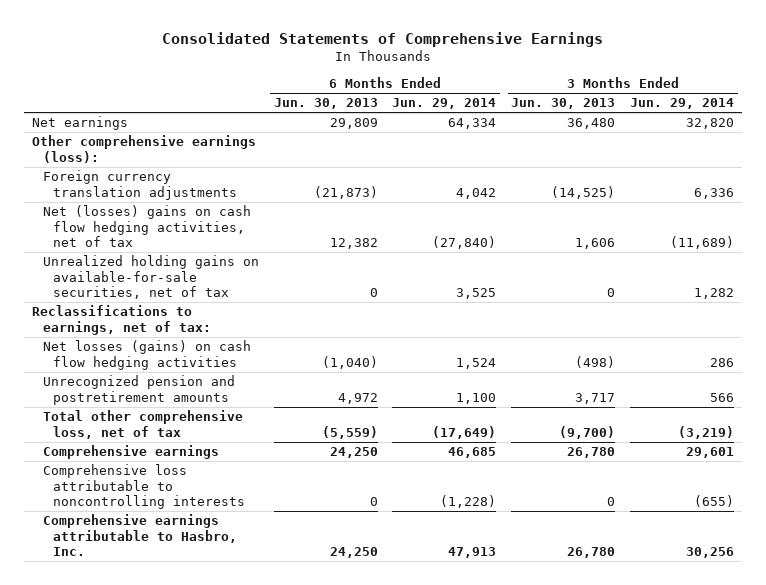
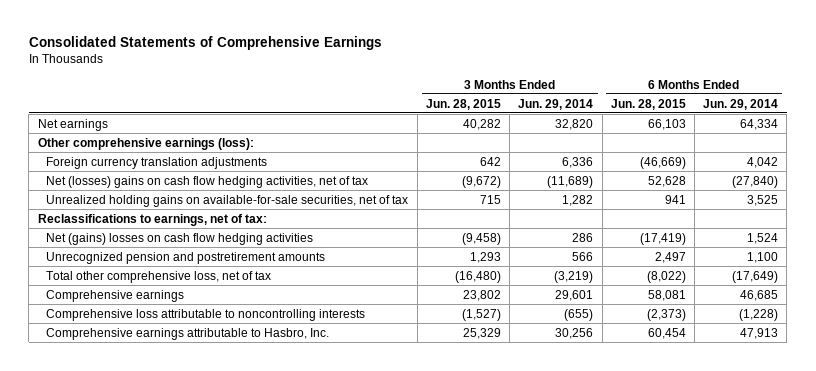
[273,98,378,110] Jun. 30, 2013 -> none
[511,98,616,110] Jun. 30, 2013 -> none
none -> [425,98,501,110] Jun. 28, 2015
none -> [610,98,686,110] Jun. 28, 2015
[42,340,251,370] Net losses (gains) on cash flow hedging activities -> [46,232,314,245] Net (gains) losses on cash flow hedging activities

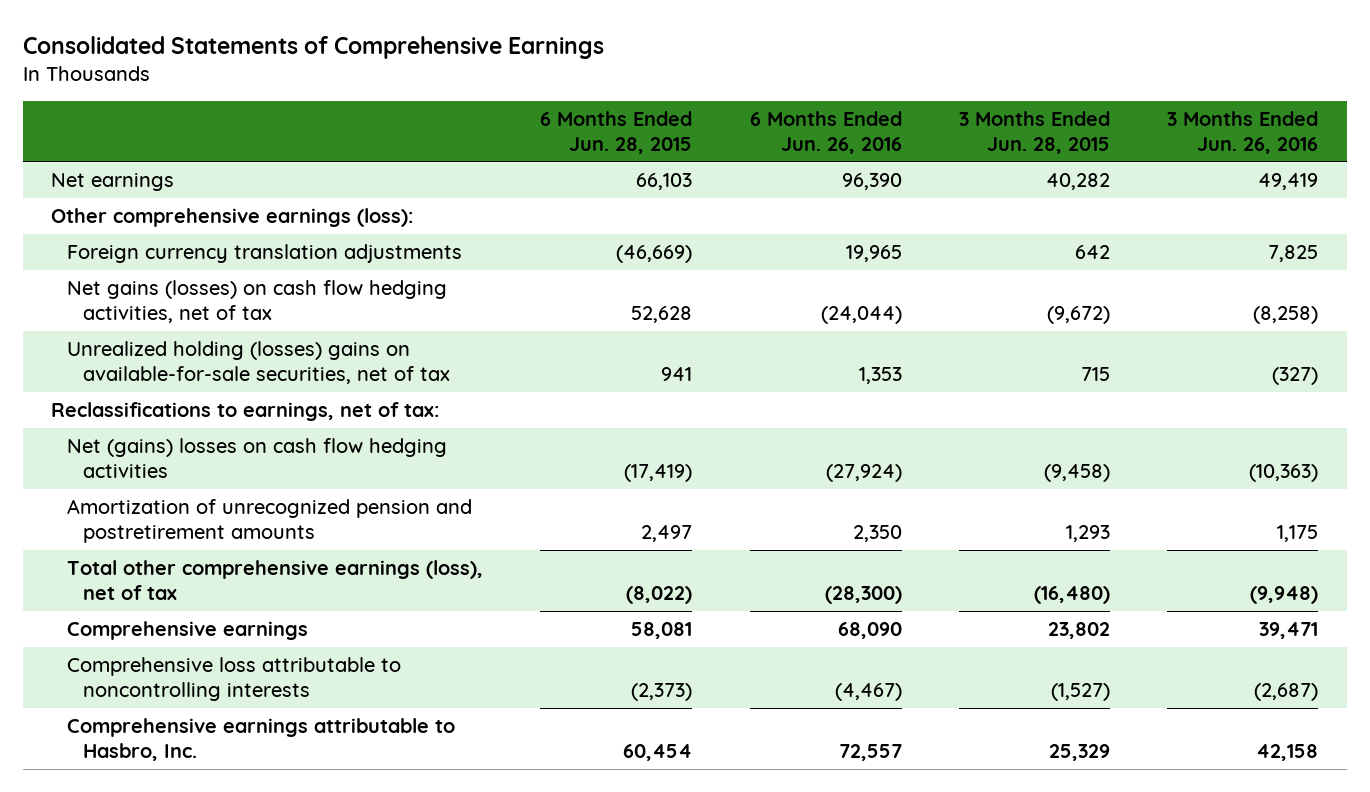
[518,98,594,110] Jun. 29, 2014 -> none
[703,98,779,110] Jun. 29, 2014 -> none
none -> [749,110,902,154] 6 Months Ended Jun. 26, 2016
none -> [1167,110,1319,154] 3 Months Ended Jun. 26, 2016
[46,175,369,188] Net (losses) gains on cash flow hedging activities, net of tax -> [67,279,448,323] Net gains (losses) on cash flow hedging activities, net of tax
[46,194,409,207] Unrealized holding gains on available-for-sale securities, net of tax -> [67,340,450,384] Unrealized holding (losses) gains on available-for-sale securities, net of tax
[46,251,326,264] Unrecognized pension and postretirement amounts -> [67,498,473,543] Amortization of unrecognized pension and postretirement amounts
[46,270,272,283] Total other comprehensive loss, net of tax -> [67,559,484,600] Total other comprehensive earnings (loss), net of tax

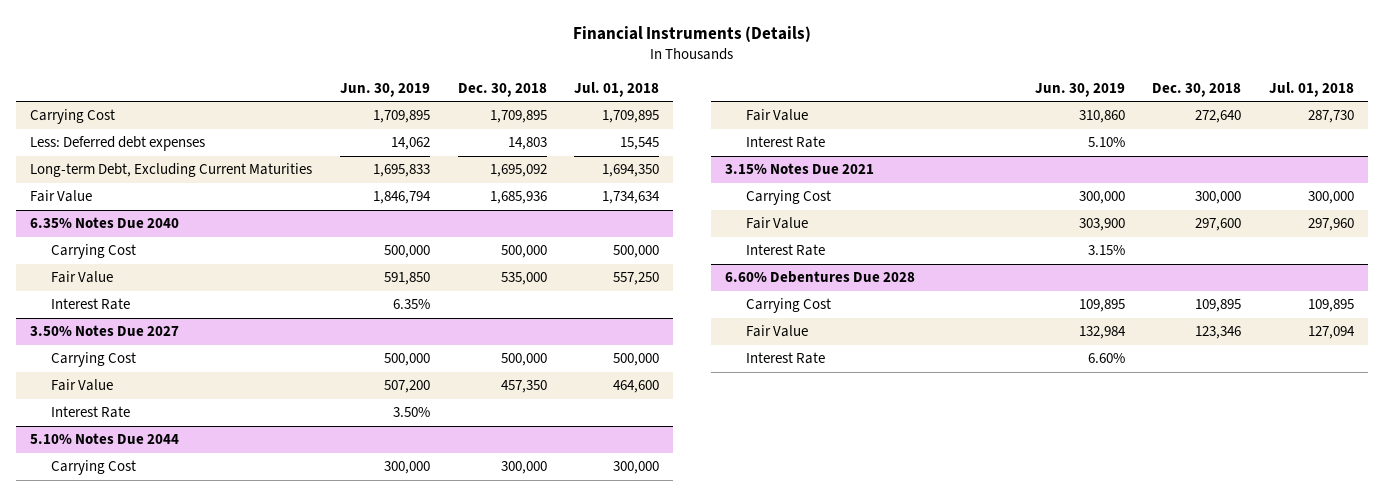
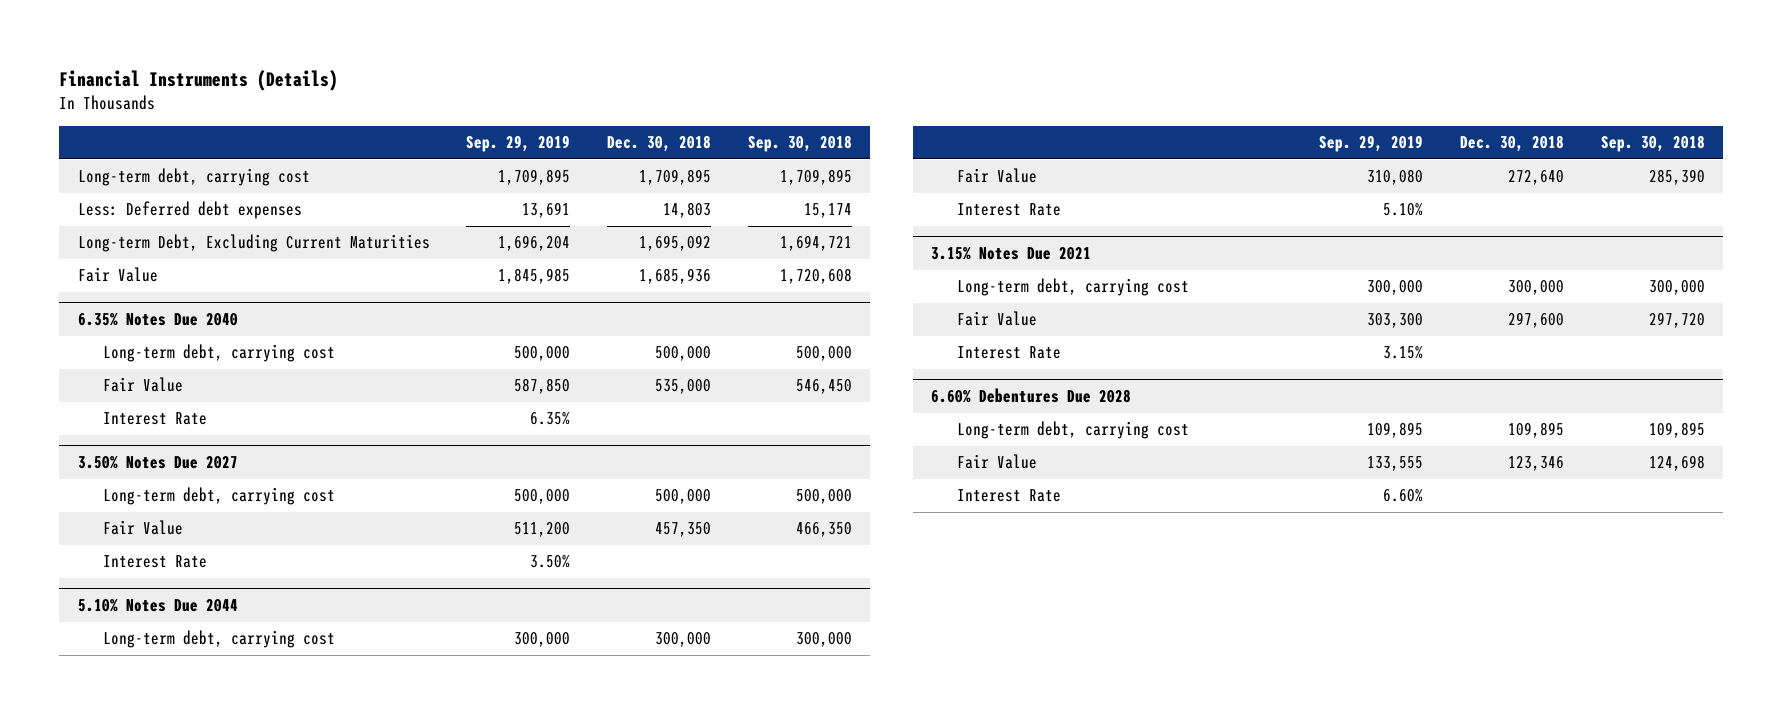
[339,82,430,97] Jun. 30, 2019 -> none
[574,81,660,97] Jul. 01, 2018 -> none
none -> [466,135,571,153] Sep. 29, 2019
none -> [747,135,852,153] Sep. 30, 2018
[29,109,115,125] Carrying Cost -> [77,168,310,187] Long-term debt, carrying cost
[50,244,136,260] Carrying Cost -> [103,344,336,363] Long-term debt, carrying cost
[50,352,136,368] Carrying Cost -> [103,487,336,506] Long-term debt, carrying cost
[50,460,136,476] Carrying Cost -> [103,630,336,649] Long-term debt, carrying cost
[745,190,831,206] Carrying Cost -> [956,278,1189,297] Long-term debt, carrying cost
[745,298,831,314] Carrying Cost -> [956,421,1189,440] Long-term debt, carrying cost

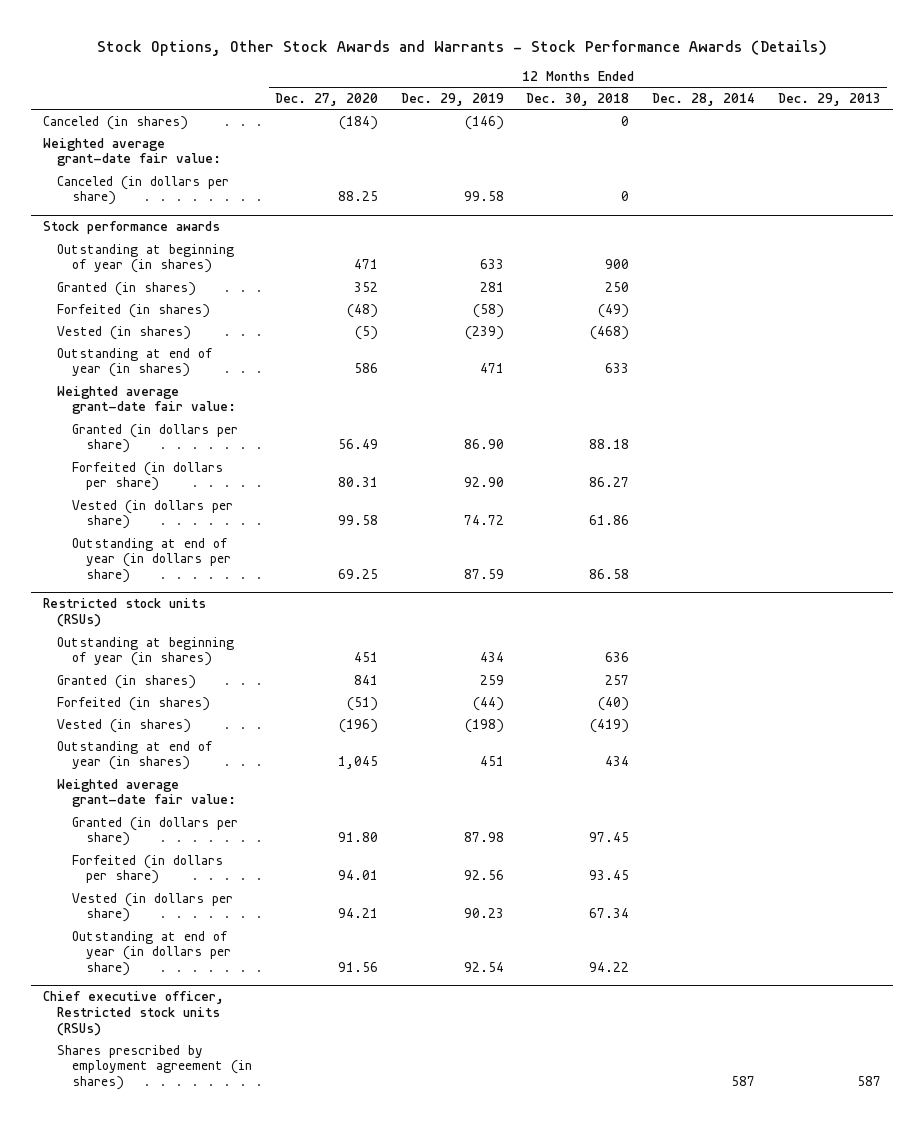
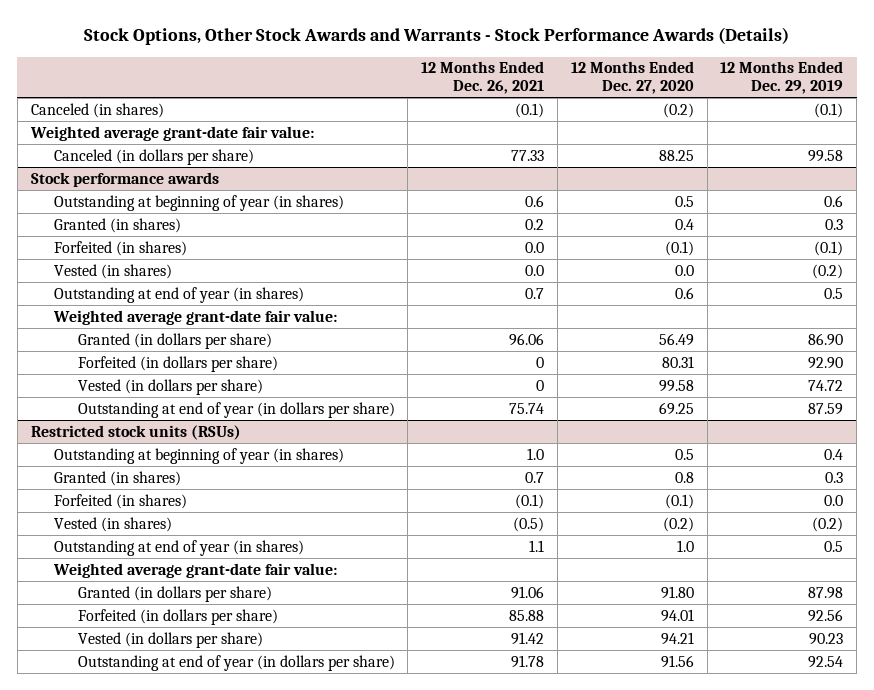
[526,92,630,106] Dec. 30, 2018 -> none
[652,92,756,106] Dec. 28, 2014 -> none
[778,92,882,106] Dec. 29, 2013 -> none
none -> [421,61,545,95] 12 Months Ended Dec. 26, 2021
[338,115,378,130] (184) -> [662,102,694,118] (0.2)
[464,115,504,130] (146) -> [814,102,844,118] (0.1)
[353,259,378,270] 471 -> [674,195,694,207] 0.5
[479,259,504,270] 633 -> [824,194,844,207] 0.6
[353,281,378,292] 352 -> [674,218,694,230] 0.4
[479,281,504,292] 281 -> [825,218,844,230] 0.3
[346,303,378,318] (48) -> [664,240,694,256] (0.1)
[472,303,504,318] (58) -> [814,240,844,256] (0.1)
[354,325,378,340] (5) -> [674,264,694,276] 0.0
[464,325,504,340] (239) -> [812,263,844,279] (0.2)
[353,363,378,374] 586 -> [674,286,694,299] 0.6
[479,363,504,374] 471 -> [824,287,844,299] 0.5
[353,652,378,663] 451 -> [674,448,694,460] 0.5
[479,652,504,663] 434 -> [824,448,844,460] 0.4
[353,674,378,685] 841 -> [674,471,694,483] 0.8
[479,674,504,685] 259 -> [825,471,844,483] 0.3
[346,696,378,711] (51) -> [664,493,694,509] (0.1)
[472,696,504,711] (44) -> [824,494,844,506] 0.0
[338,718,378,733] (196) -> [662,516,694,532] (0.2)
[464,718,504,733] (198) -> [812,516,844,532] (0.2)
[337,756,378,770] 1,045 -> [676,539,694,552] 1.0
[479,756,504,767] 451 -> [824,540,844,552] 0.5
[42,991,224,1036] Chief executive officer, Restricted stock units (RSUs) -> none
[57,1044,252,1090] Shares prescribed by employment agreement (in shares) -> none

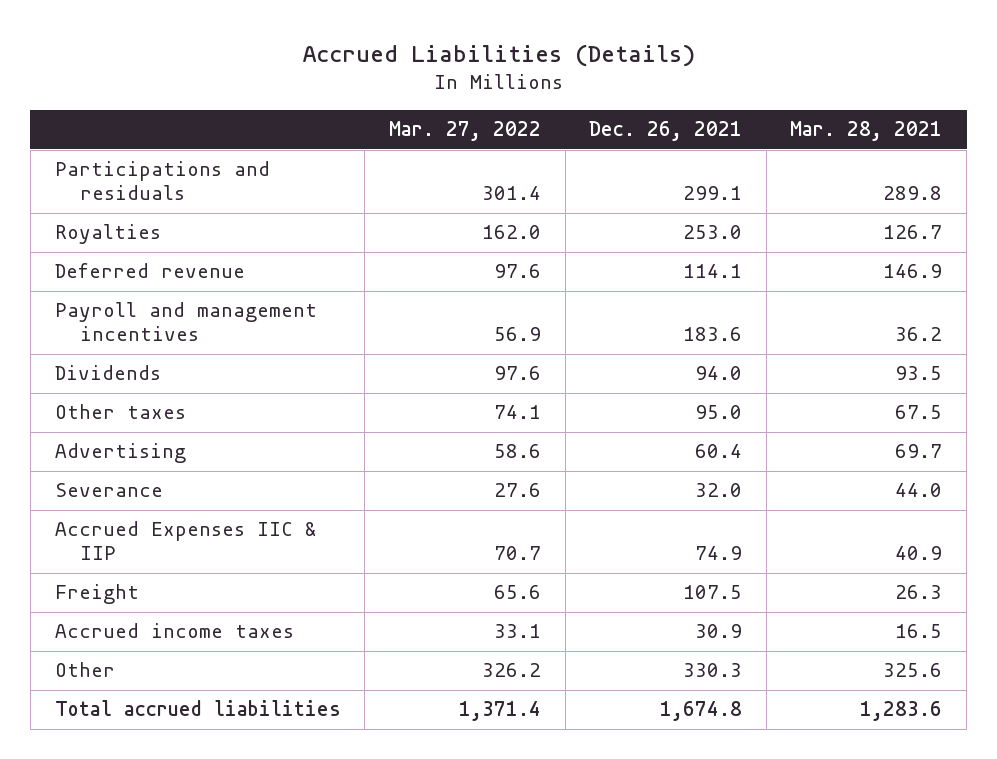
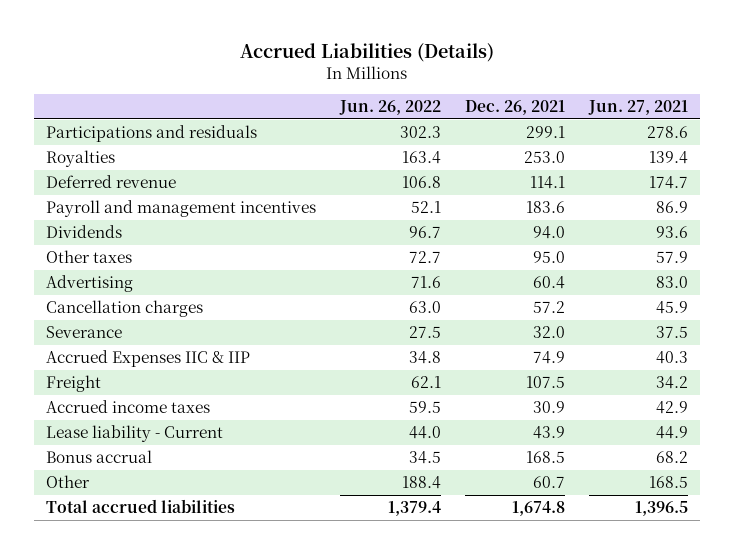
[388,121,541,142] Mar. 27, 2022 -> none
[790,121,943,142] Mar. 28, 2021 -> none
none -> [338,100,441,116] Jun. 26, 2022
none -> [587,100,688,116] Jun. 27, 2021
none -> [45,299,203,317] Cancellation charges
none -> [45,424,223,442] Lease liability - Current
none -> [45,449,152,463] Bonus accrual
[683,663,743,678] 330.3 -> [532,475,565,488] 60.7

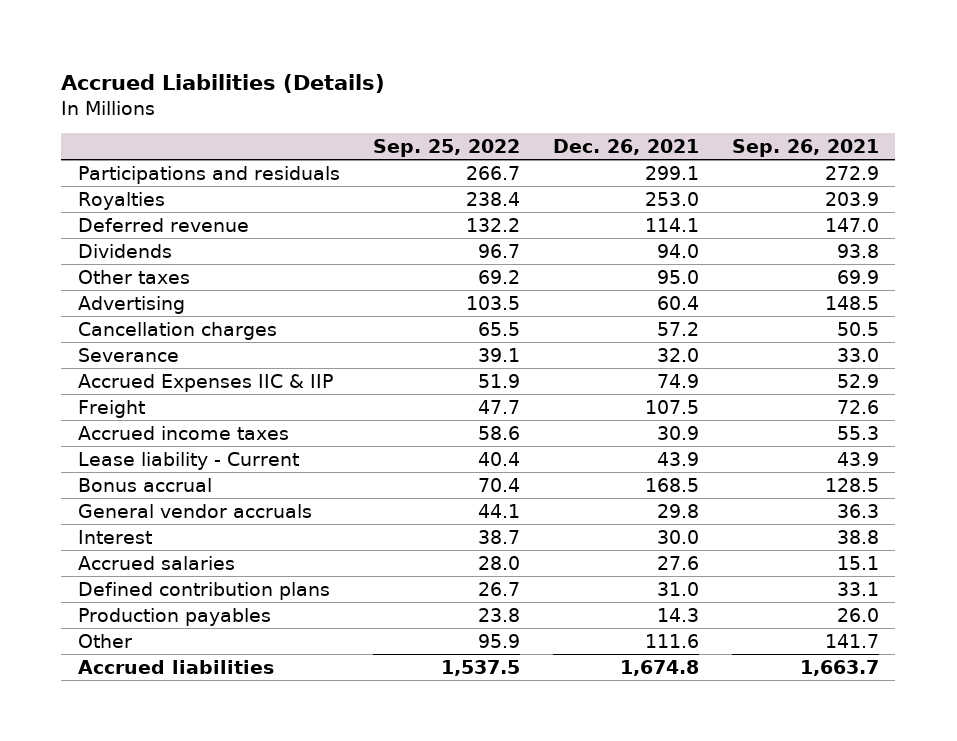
[338,100,441,116] Jun. 26, 2022 -> none
[587,100,688,116] Jun. 27, 2021 -> none
none -> [372,138,520,157] Sep. 25, 2022
none -> [731,138,879,157] Sep. 26, 2021
[45,199,316,217] Payroll and management incentives -> none
none -> [77,503,312,518] General vendor accruals
none -> [77,529,152,544] Interest
none -> [77,555,235,570] Accrued salaries
none -> [77,581,330,600] Defined contribution plans
none -> [77,607,271,626] Production payables
[532,475,565,488] 60.7 -> [644,633,699,648] 111.6
[45,498,235,513] Total accrued liabilities -> [77,659,274,674] Accrued liabilities

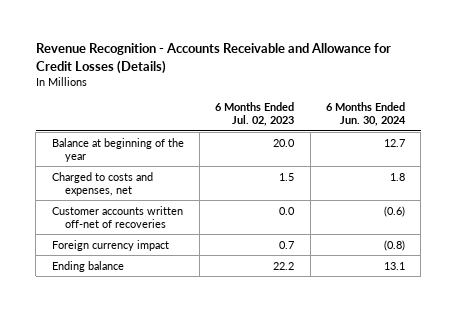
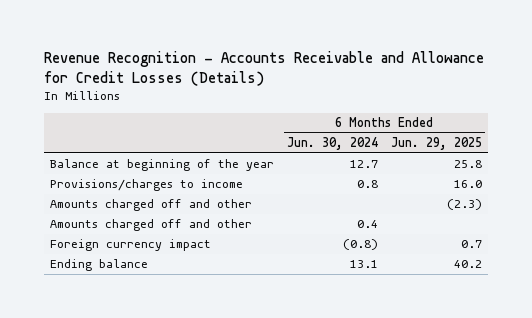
[215,102,295,127] 6 Months Ended Jul. 02, 2023 -> none
none -> [390,137,482,151] Jun. 29, 2025
[51,171,153,196] Charged to costs and expenses, net -> none
[51,205,183,228] Customer accounts written off-net of recoveries -> none
none -> [50,179,244,192] Provisions/charges to income
none -> [50,199,253,212] Amounts charged off and other
none -> [50,219,253,232] Amounts charged off and other

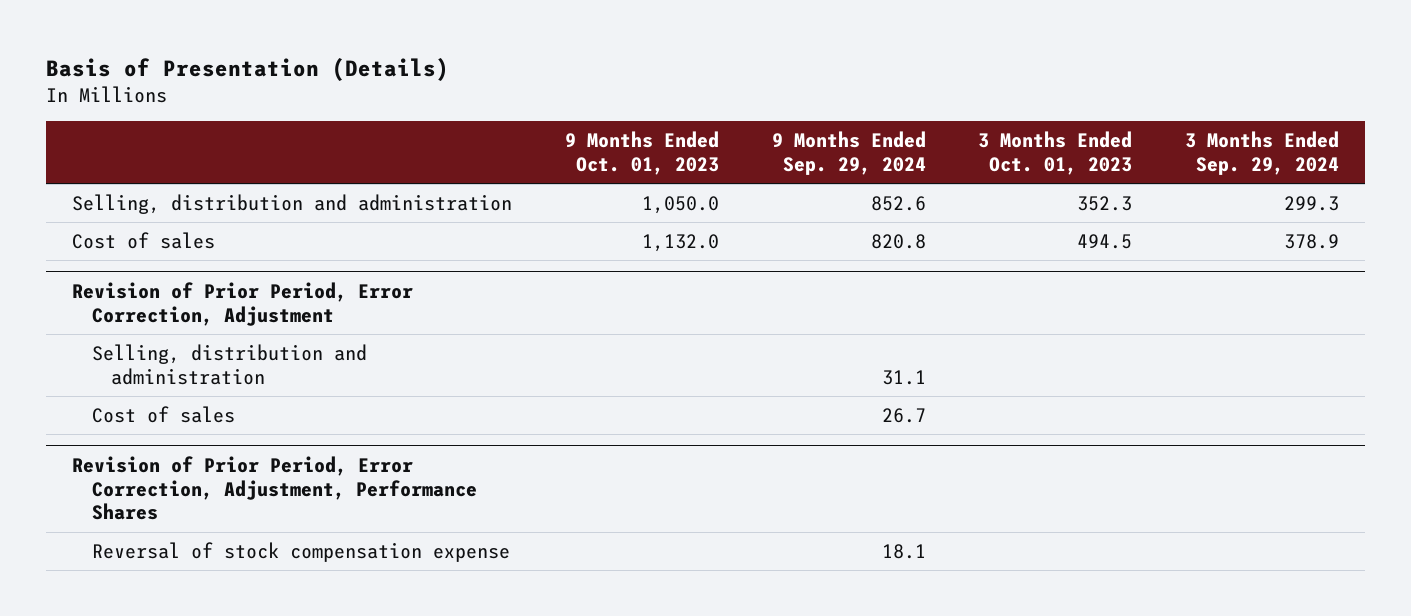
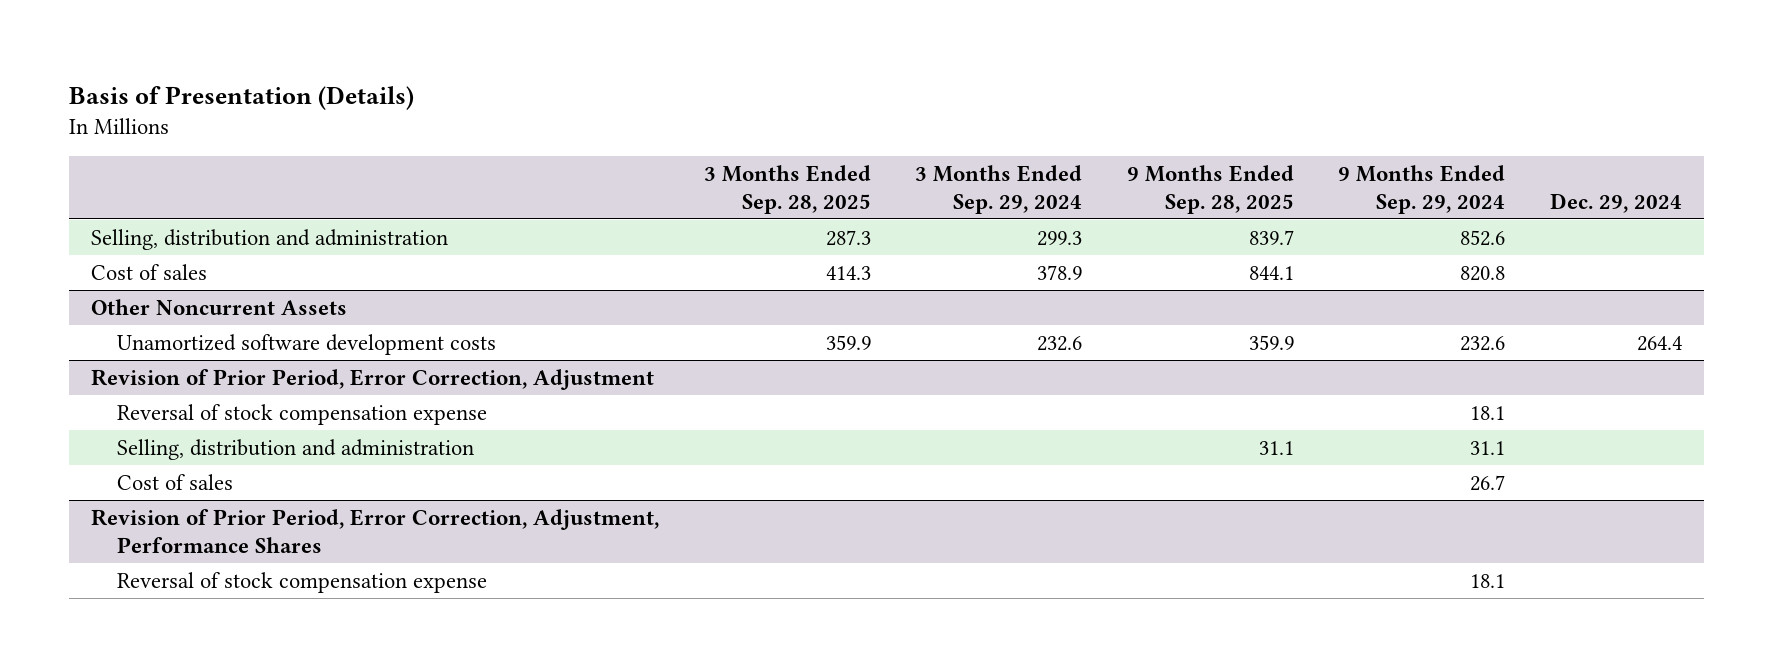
[564,131,719,175] 9 Months Ended Oct. 01, 2023 -> none
[978,131,1133,175] 3 Months Ended Oct. 01, 2023 -> none
none -> [703,164,871,214] 3 Months Ended Sep. 28, 2025
none -> [1126,164,1294,214] 9 Months Ended Sep. 28, 2025
none -> [1549,192,1682,213] Dec. 29, 2024
none -> [91,298,348,315] Other Noncurrent Assets
none -> [116,333,496,355] Unamortized software development costs
none -> [116,403,487,425] Reversal of stock compensation expense

